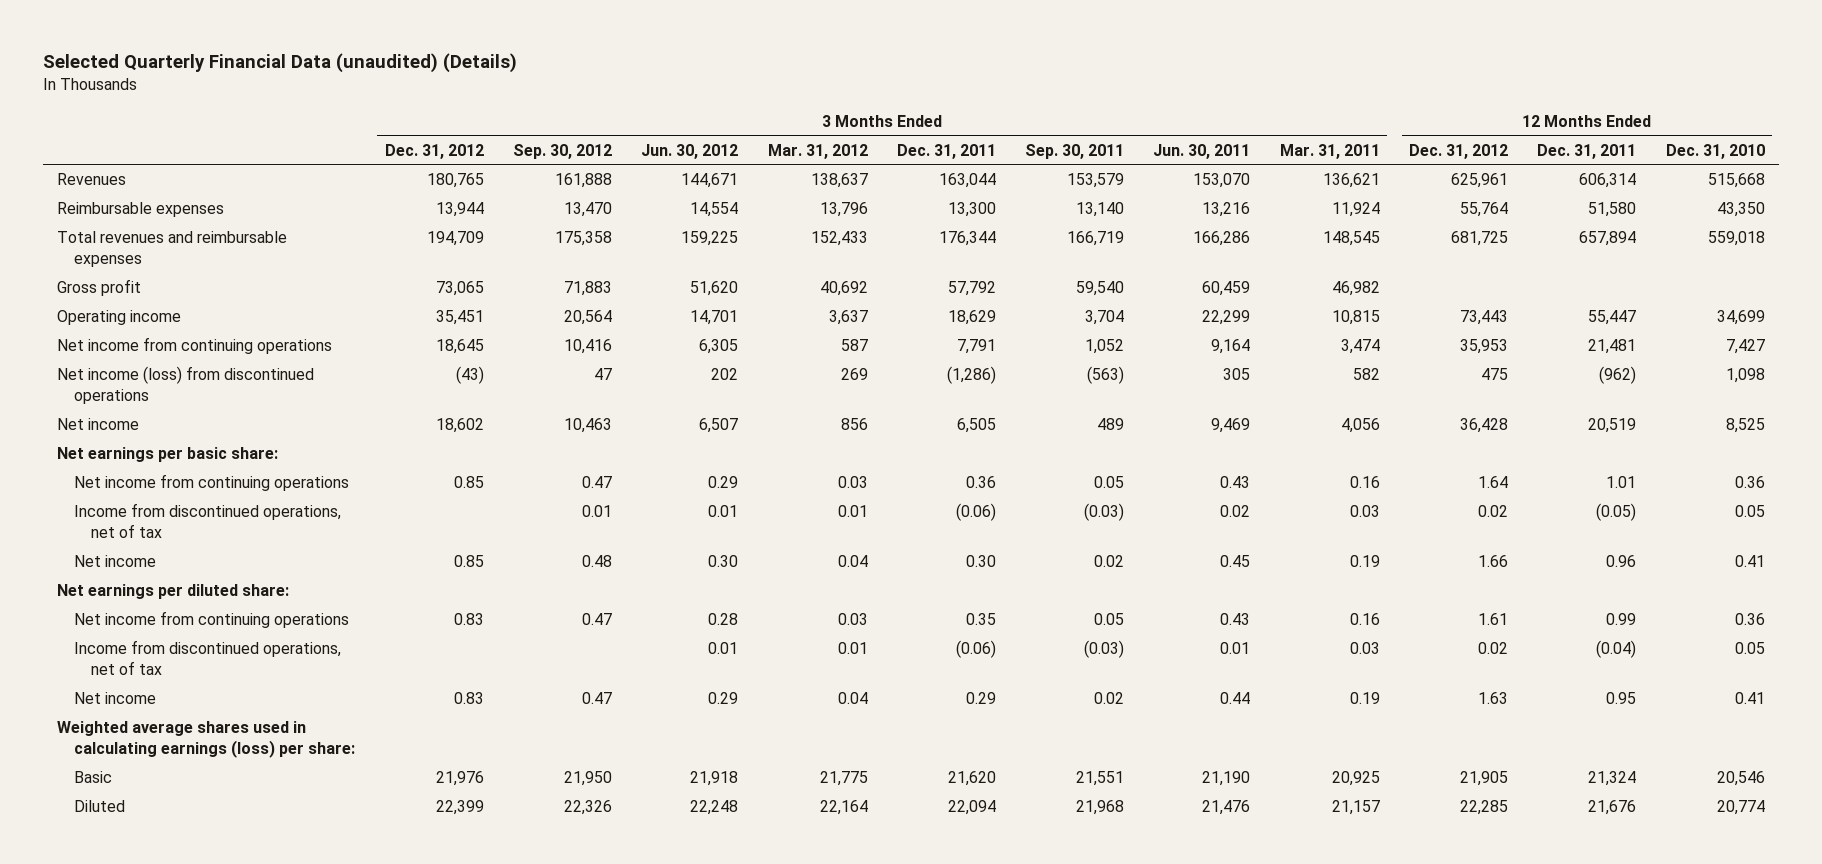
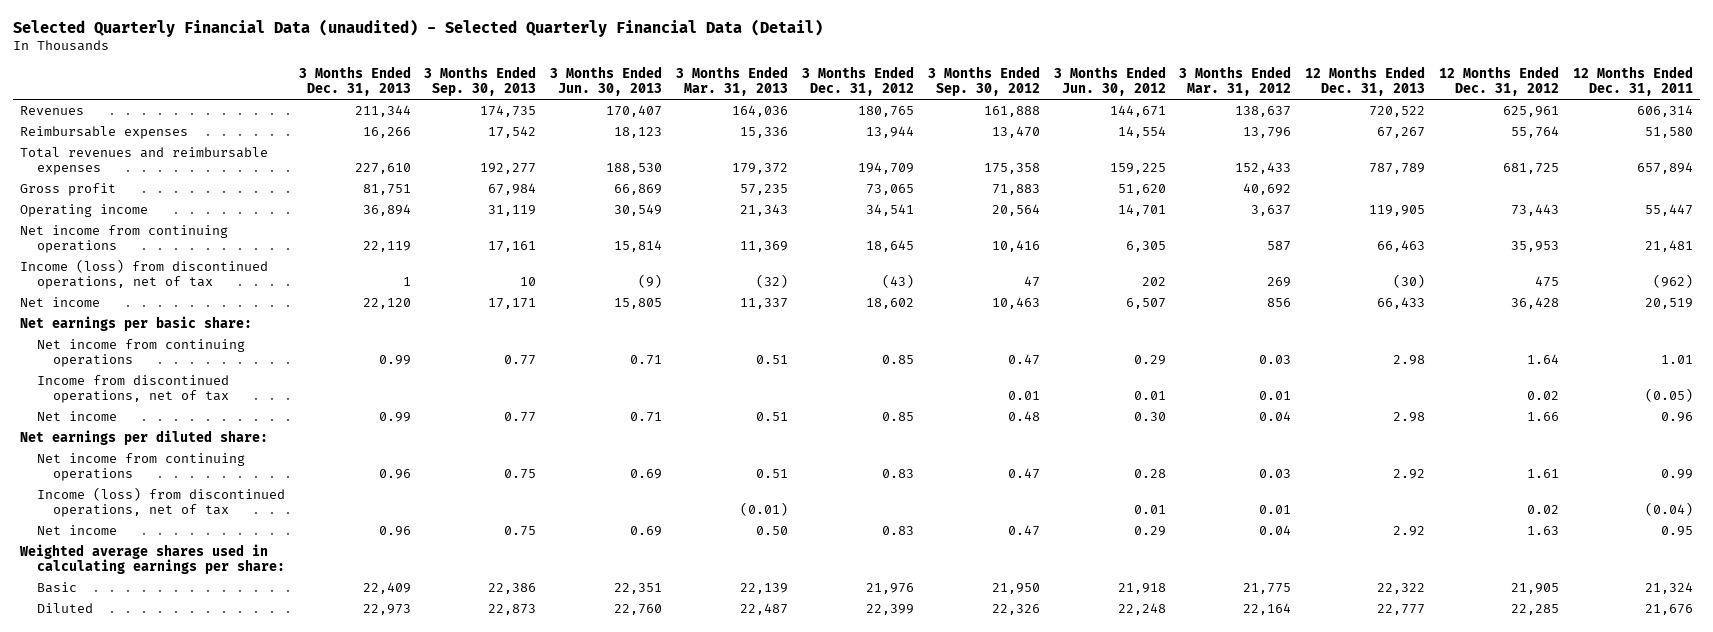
[42,53,517,74] Selected Quarterly Financial Data (unaudited) (Details) -> [13,19,824,38] Selected Quarterly Financial Data (unaudited) - Selected Quarterly Financial Data (Detail)
[896,143,996,159] Dec. 31, 2011 -> none
[1025,143,1125,159] Sep. 30, 2011 -> none
[1153,143,1251,159] Jun. 30, 2011 -> none
[1279,143,1380,159] Mar. 31, 2011 -> none
[1665,143,1765,159] Dec. 31, 2010 -> none
none -> [298,66,411,97] 3 Months Ended Dec. 31, 2013
none -> [424,66,537,97] 3 Months Ended Sep. 30, 2013
none -> [550,66,663,97] 3 Months Ended Jun. 30, 2013
none -> [676,66,789,97] 3 Months Ended Mar. 31, 2013
none -> [1305,66,1426,97] 12 Months Ended Dec. 31, 2013
[435,310,484,326] 35,451 -> [865,204,914,217] 34,541
[57,366,315,404] Net income (loss) from discontinued operations -> [20,259,269,290] Income (loss) from discontinued operations, net of tax
[74,640,342,675] Income from discontinued operations, net of tax -> [36,487,285,518] Income (loss) from discontinued operations, net of tax
[57,721,356,758] Weighted average shares used in calculating earnings (loss) per share: -> [19,544,285,575] Weighted average shares used in calculating earnings per share:

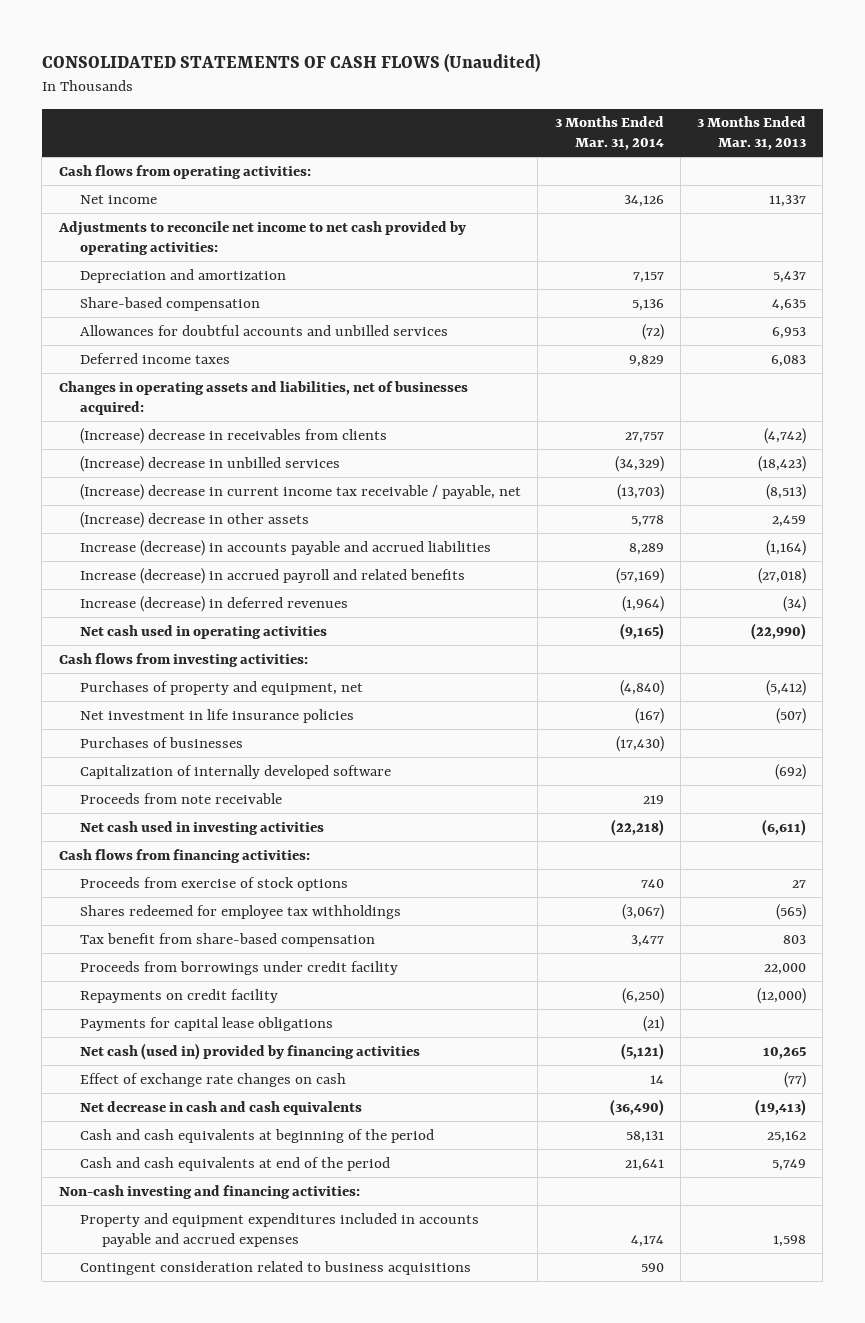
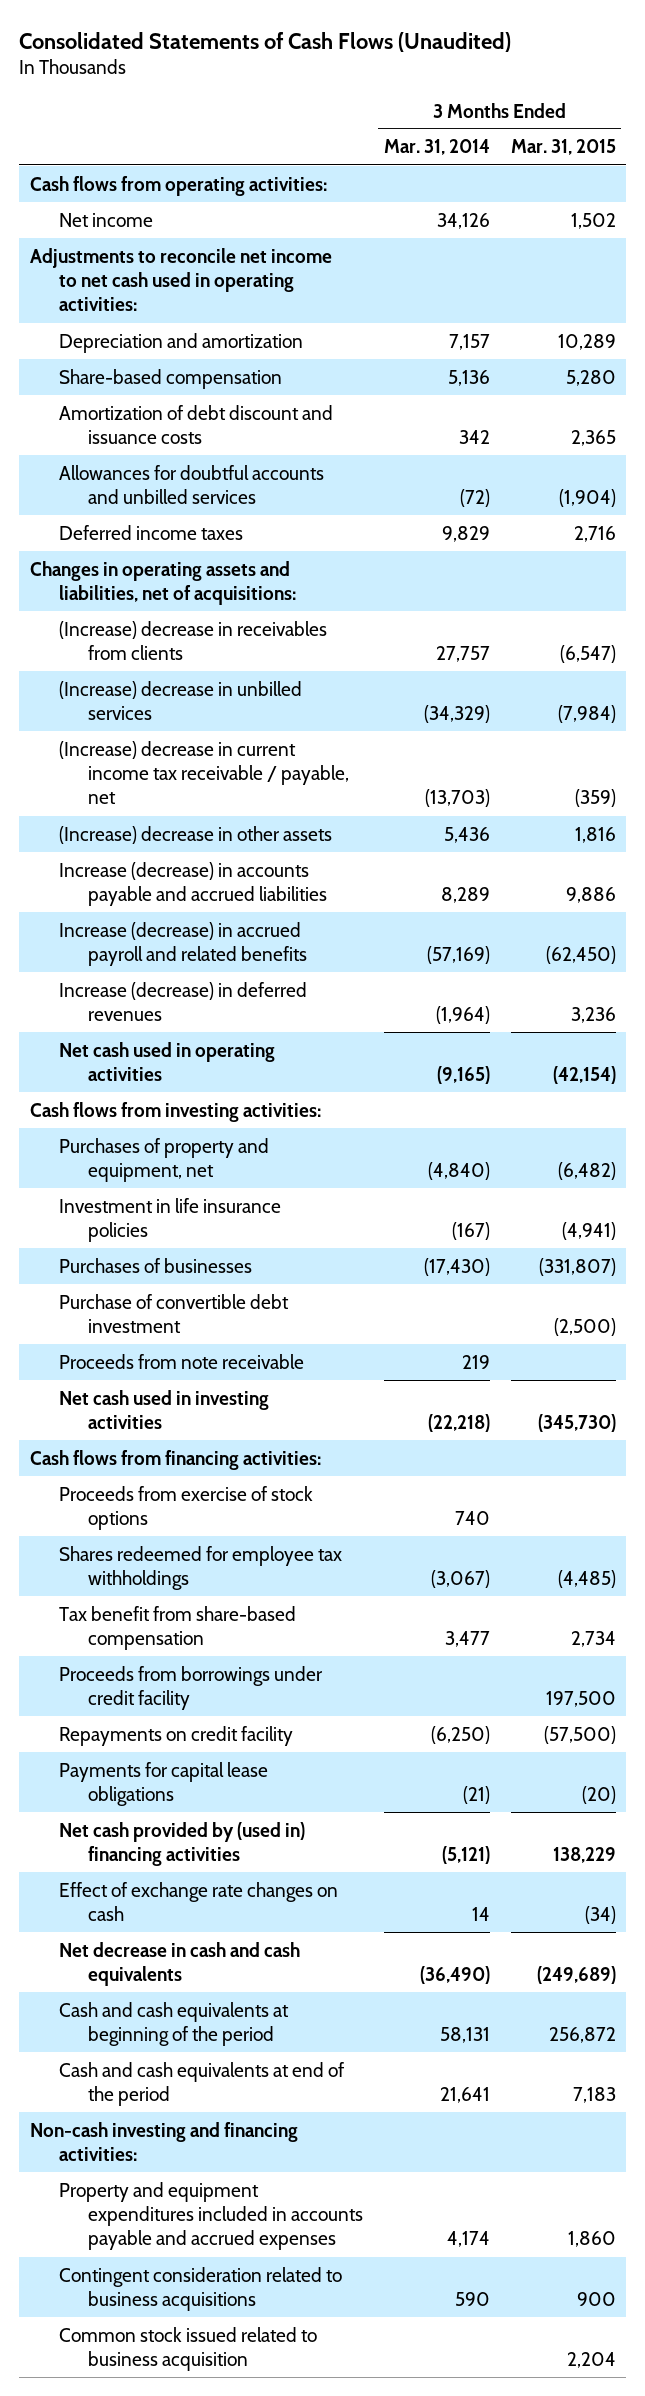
[41,53,540,73] CONSOLIDATED STATEMENTS OF CASH FLOWS (Unaudited) -> [19,31,512,52] Consolidated Statements of Cash Flows (Unaudited)
[697,116,807,151] 3 Months Ended Mar. 31, 2013 -> none
none -> [510,139,616,156] Mar. 31, 2015
[57,220,466,255] Adjustments to reconcile net income to net cash provided by operating activities: -> [29,247,332,312] Adjustments to reconcile net income to net cash used in operating activities:
none -> [58,404,333,444] Amortization of debt discount and issuance costs
[58,380,468,415] Changes in operating assets and liabilities, net of businesses acquired: -> [29,560,296,605] Changes in operating assets and liabilities, net of acquisitions:
[630,514,664,527] 5,778 -> [443,826,490,843] 5,436
[80,708,355,723] Net investment in life insurance policies -> [58,1197,281,1242] Investment in life insurance policies
[80,764,392,779] Capitalization of internally developed software -> none
none -> [58,1293,289,1333] Purchase of convertible debt investment
[80,1042,421,1060] Net cash (used in) provided by financing activities -> [58,1821,305,1866] Net cash provided by (used in) financing activities
none -> [58,2326,317,2371] Common stock issued related to business acquisition

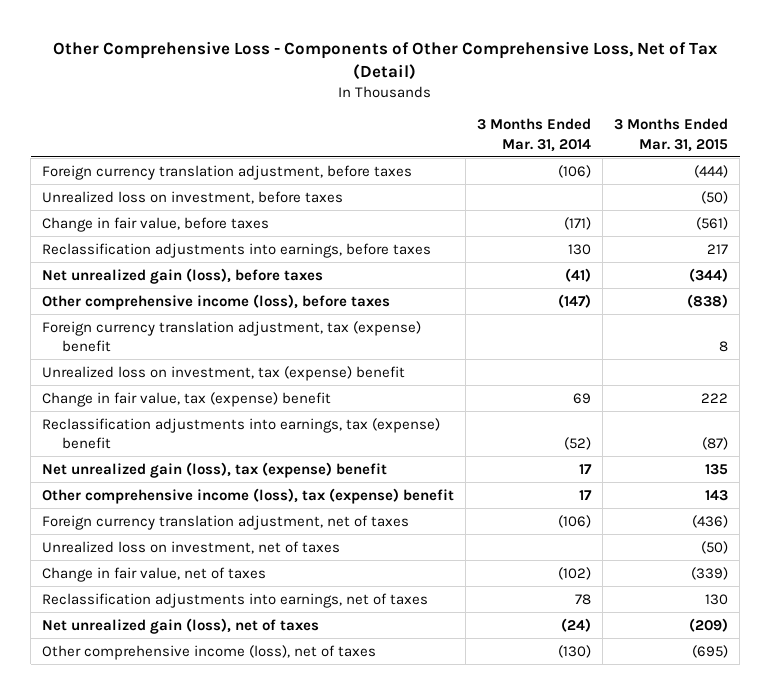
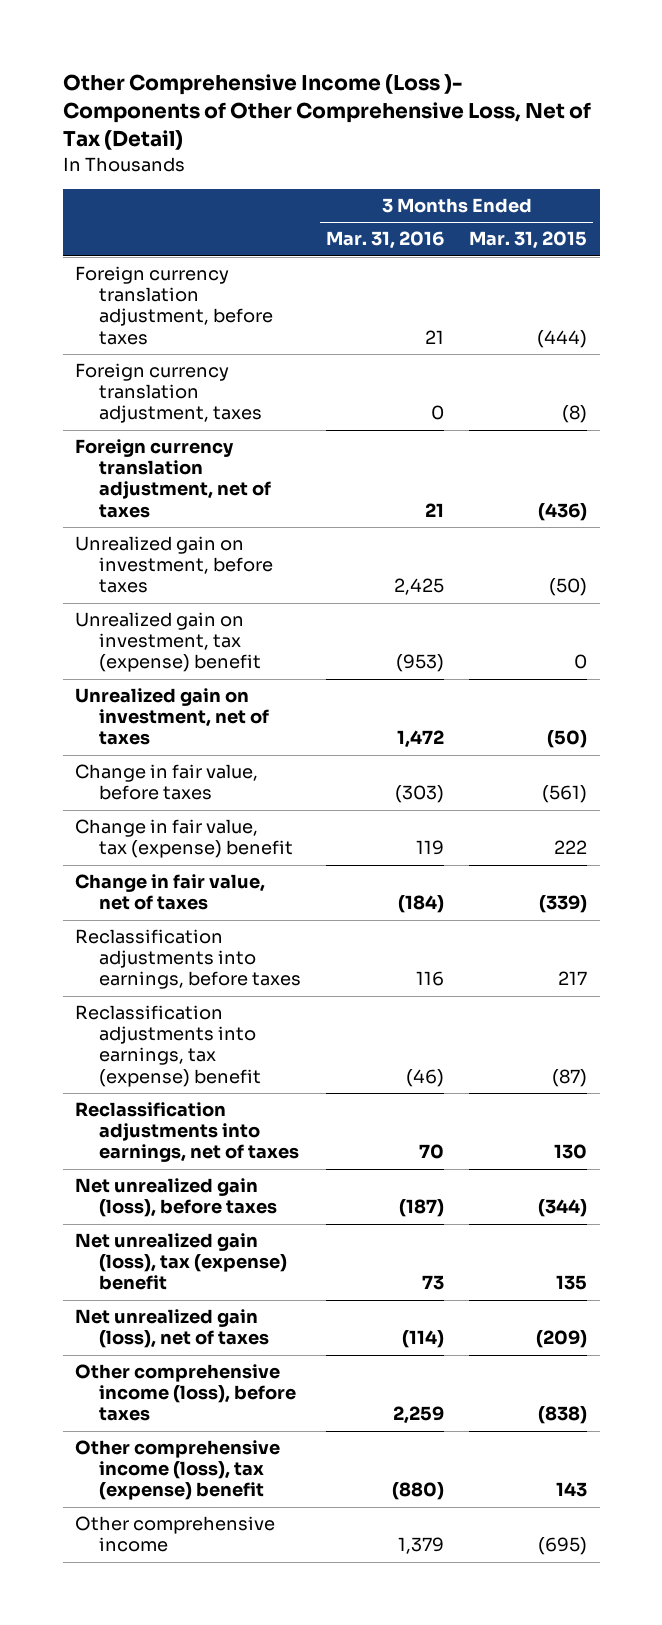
[53,40,719,80] Other Comprehensive Loss - Components of Other Comprehensive Loss, Net of Tax (Detail) -> [62,74,591,151] Other Comprehensive Income (Loss )- Components of Other Comprehensive Loss, Net of Tax (Detail)
[477,118,592,152] 3 Months Ended Mar. 31, 2014 -> none
none -> [326,231,445,250] Mar. 31, 2016
none -> [74,363,263,424] Foreign currency translation adjustment, taxes
[42,514,410,530] Foreign currency translation adjustment, net of taxes -> [74,439,272,518] Foreign currency translation adjustment, net of taxes
[42,190,344,204] Unrealized loss on investment, before taxes -> [74,536,274,594] Unrealized gain on investment, before taxes
none -> [74,612,262,673] Unrealized gain on investment, tax (expense) benefit
none -> [74,688,270,746] Unrealized gain on investment, net of taxes
[42,320,422,352] Foreign currency translation adjustment, tax (expense) benefit -> none
[42,365,406,381] Unrealized loss on investment, tax (expense) benefit -> none
[42,540,341,554] Unrealized loss on investment, net of taxes -> none
[42,242,432,258] Reclassification adjustments into earnings, before taxes -> [74,929,302,990] Reclassification adjustments into earnings, before taxes
[42,417,441,449] Reclassification adjustments into earnings, tax (expense) benefit -> [74,1005,262,1087] Reclassification adjustments into earnings, tax (expense) benefit
[42,267,324,284] Net unrealized gain (loss), before taxes -> [74,1178,278,1218] Net unrealized gain (loss), before taxes
[42,461,388,478] Net unrealized gain (loss), tax (expense) benefit -> [74,1233,288,1291] Net unrealized gain (loss), tax (expense) benefit
[42,293,391,310] Other comprehensive income (loss), before taxes -> [74,1364,297,1422] Other comprehensive income (loss), before taxes
[42,487,455,504] Other comprehensive income (loss), tax (expense) benefit -> [74,1440,280,1501] Other comprehensive income (loss), tax (expense) benefit
[42,644,377,660] Other comprehensive income (loss), net of taxes -> [74,1516,275,1553] Other comprehensive income

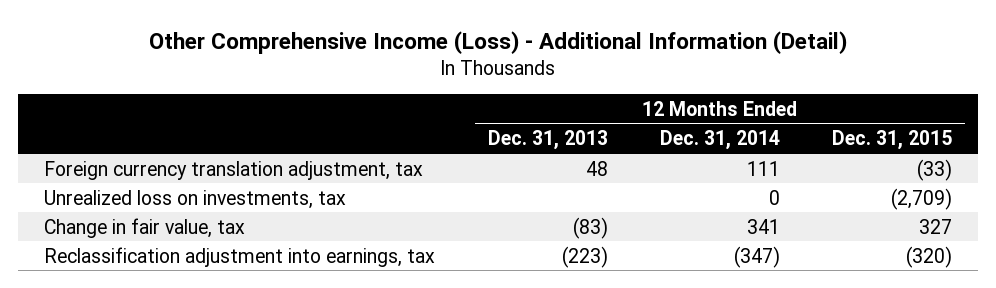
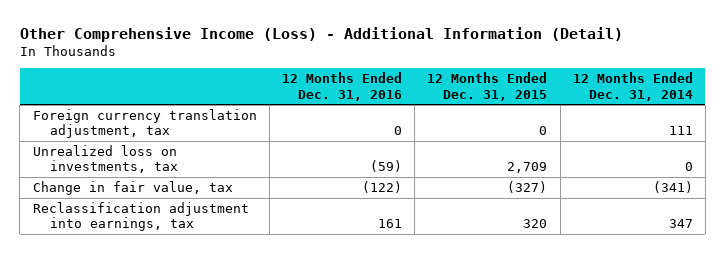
[487,130,608,151] Dec. 31, 2013 -> none
none -> [281,72,402,101] 12 Months Ended Dec. 31, 2016
[917,158,953,181] (33) -> [539,126,548,136] 0
[891,187,953,210] (2,709) -> [507,162,548,174] 2,709
[746,218,780,234] 341 -> [652,180,693,193] (341)
[919,218,953,234] 327 -> [507,180,548,193] (327)
[733,245,780,268] (347) -> [668,219,693,229] 347
[906,245,953,268] (320) -> [523,219,548,229] 320

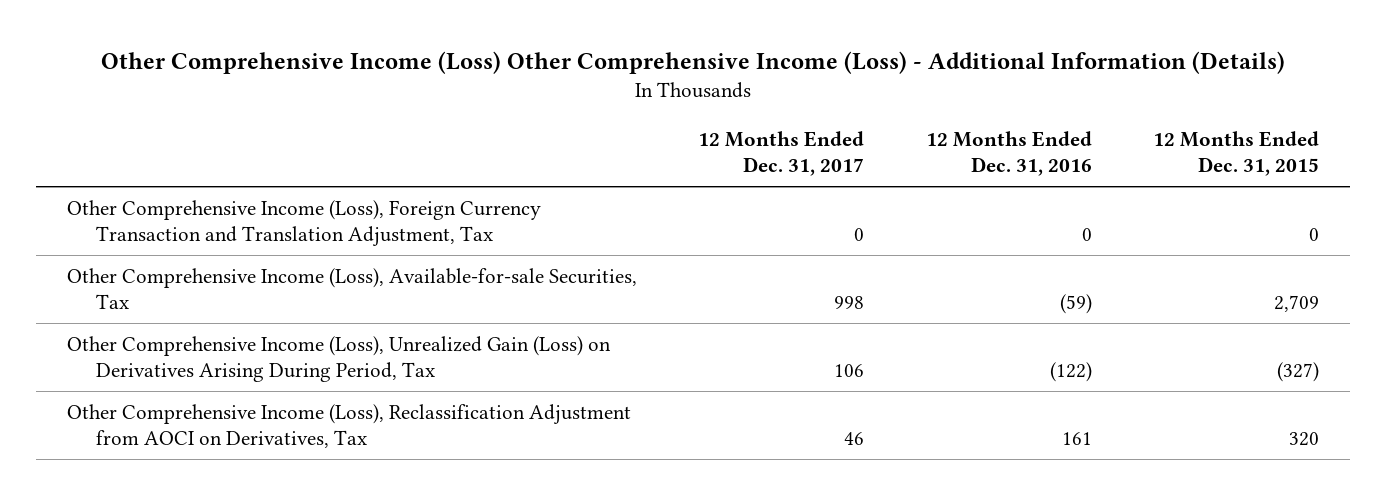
[19,27,623,43] Other Comprehensive Income (Loss) - Additional Information (Detail) -> [101,50,1286,74] Other Comprehensive Income (Loss) Other Comprehensive Income (Loss) - Additional Information (Details)
[572,72,693,101] 12 Months Ended Dec. 31, 2014 -> none
none -> [698,130,865,177] 12 Months Ended Dec. 31, 2017
[32,108,257,139] Foreign currency translation adjustment, tax -> [67,199,542,247] Other Comprehensive Income (Loss), Foreign Currency Transaction and Translation Adjustment, Tax
[32,144,178,174] Unrealized loss on investments, tax -> [67,267,638,310] Other Comprehensive Income (Loss), Available-for-sale Securities, Tax
[32,180,233,195] Change in fair value, tax -> [67,335,612,383] Other Comprehensive Income (Loss), Unrealized Gain (Loss) on Derivatives Arising During Period, Tax
[32,201,249,232] Reclassification adjustment into earnings, tax -> [67,403,632,449] Other Comprehensive Income (Loss), Reclassification Adjustment from AOCI on Derivatives, Tax

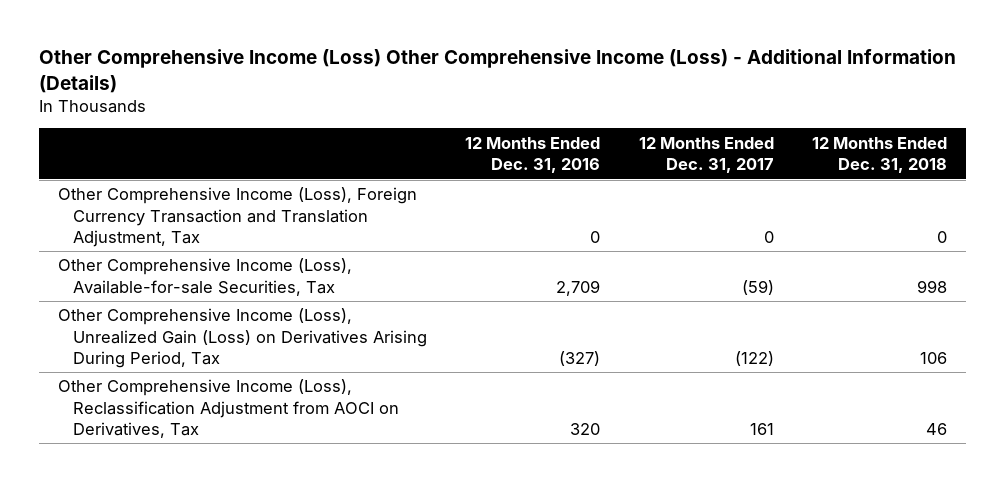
[1153,130,1320,177] 12 Months Ended Dec. 31, 2015 -> none
none -> [811,136,947,174] 12 Months Ended Dec. 31, 2018
[834,296,865,310] 998 -> [741,279,774,295] (59)
[1059,294,1092,315] (59) -> [556,279,601,296] 2,709
[834,364,865,378] 106 -> [734,351,774,367] (122)
[1049,362,1092,383] (122) -> [559,351,601,367] (327)
[844,432,865,446] 46 -> [749,423,774,436] 161
[1061,432,1092,446] 161 -> [570,423,601,436] 320

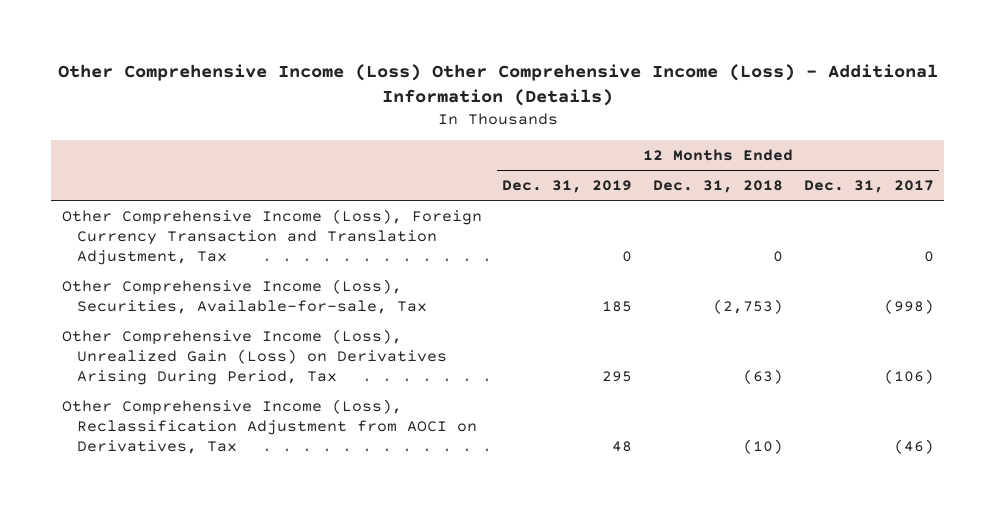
[465,136,601,174] 12 Months Ended Dec. 31, 2016 -> none
none -> [502,180,633,194] Dec. 31, 2019
[57,258,352,296] Other Comprehensive Income (Loss), Available-for-sale Securities, Tax -> [61,278,427,314] Other Comprehensive Income (Loss), Securities, Available-for-sale, Tax
[741,279,774,295] (59) -> [883,298,934,314] (998)
[916,279,947,293] 998 -> [713,298,784,314] (2,753)
[734,351,774,367] (122) -> [883,369,934,385] (106)
[919,352,947,365] 106 -> [743,369,784,385] (63)
[749,423,774,436] 161 -> [893,439,934,455] (46)
[925,423,947,436] 46 -> [743,439,784,455] (10)

